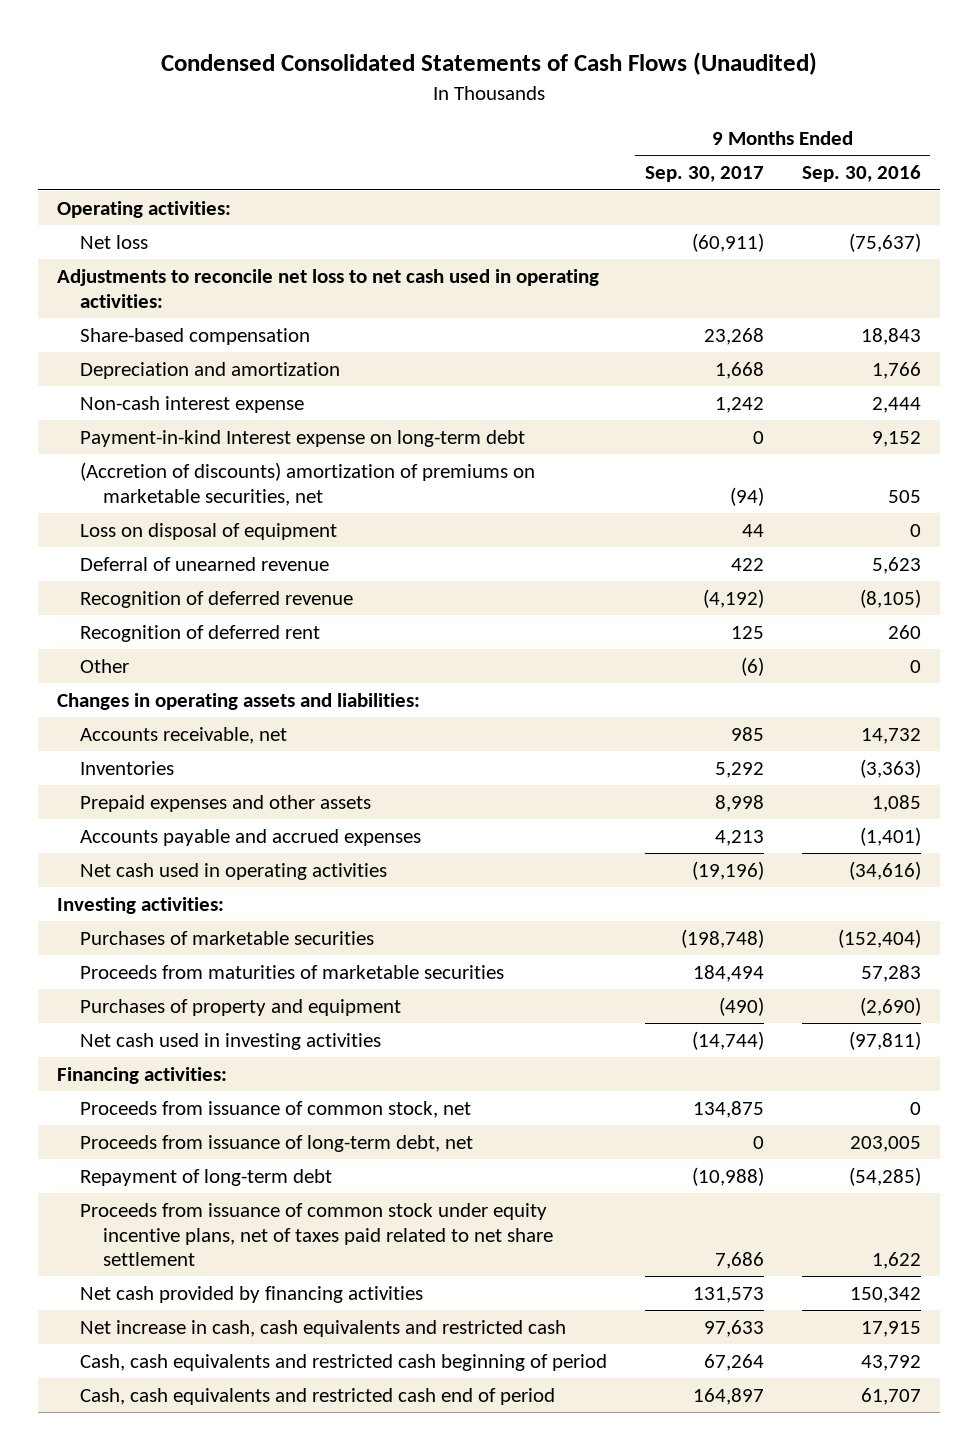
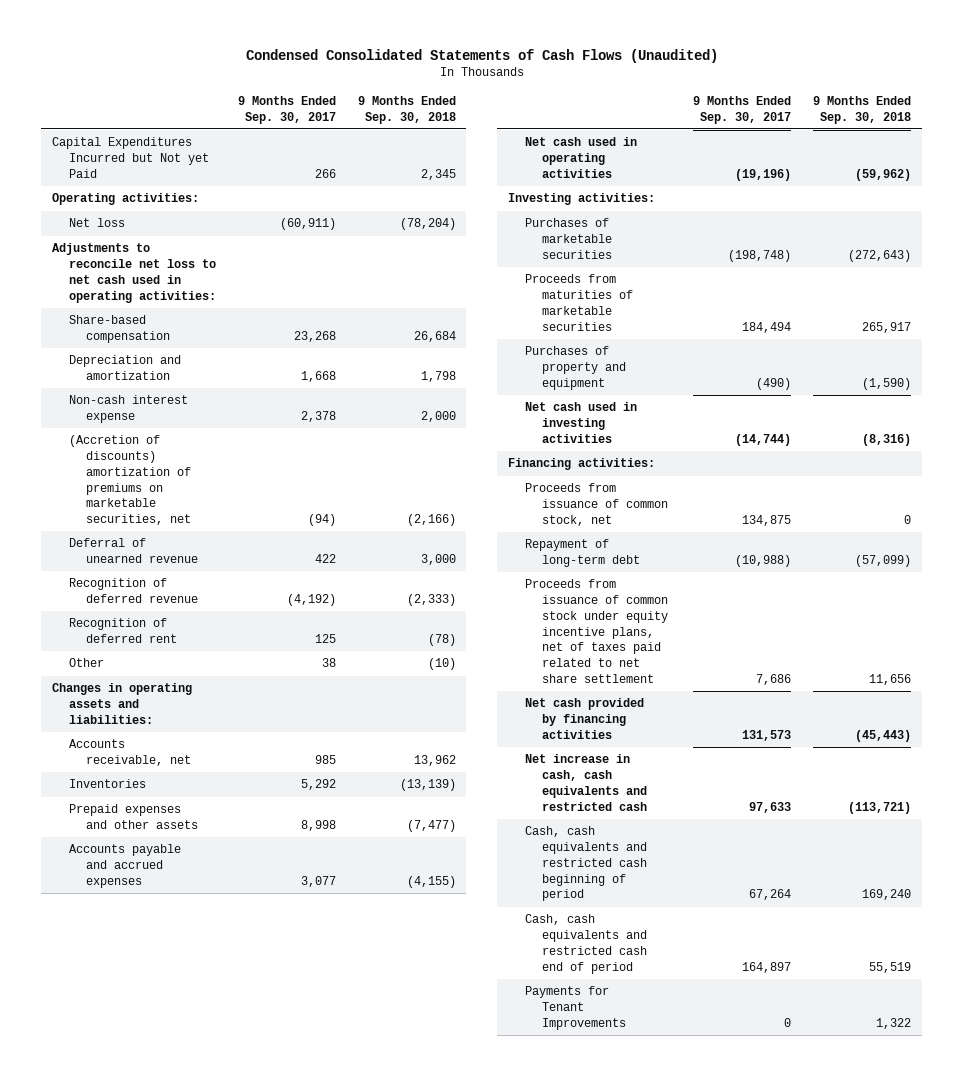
[801,165,921,183] Sep. 30, 2016 -> none
none -> [357,95,456,124] 9 Months Ended Sep. 30, 2018
none -> [51,137,210,178] Capital Expenditures Incurred but Not yet Paid
[79,430,525,448] Payment-in-kind Interest expense on long-term debt -> none
[714,397,764,414] 1,242 -> [300,411,336,423] 2,378
[79,523,337,541] Loss on disposal of equipment -> none
[740,657,764,677] (6) -> [321,658,336,668] 38
[714,830,764,847] 4,213 -> [300,875,336,887] 3,077
[79,1135,473,1153] Proceeds from issuance of long-term debt, net -> none
none -> [524,986,626,1030] Payments for Tenant Improvements

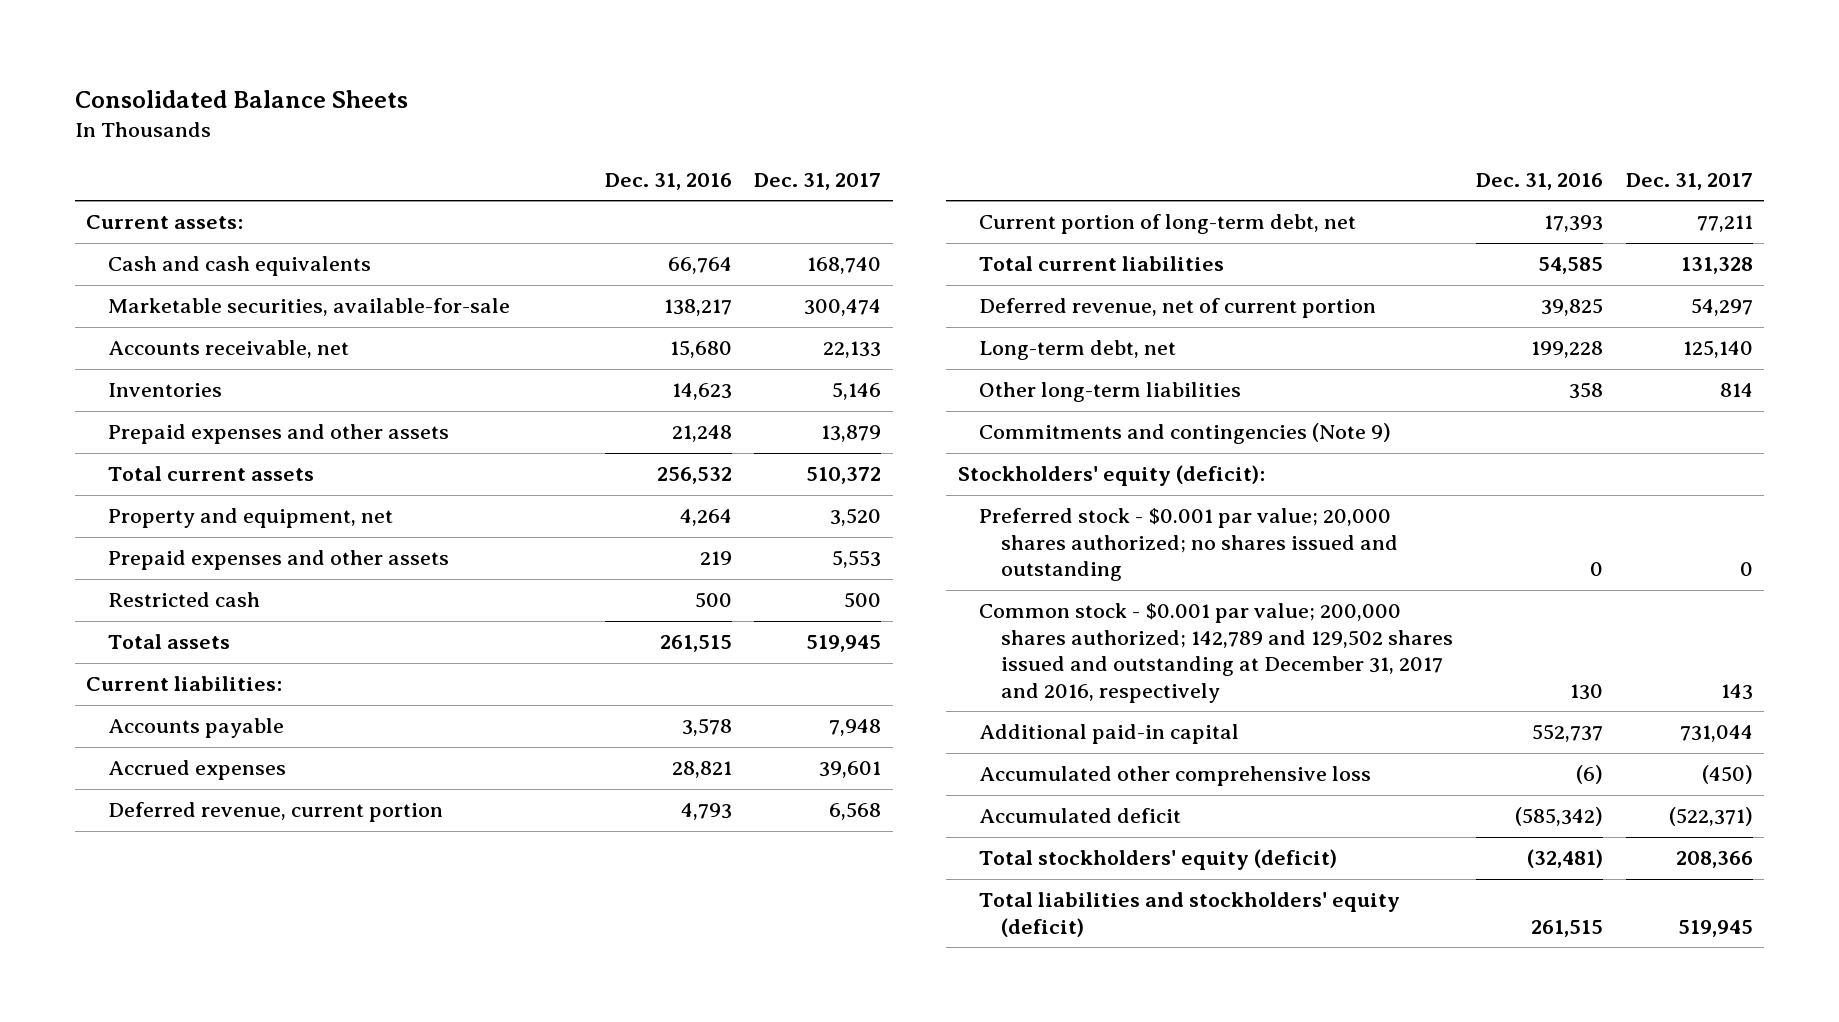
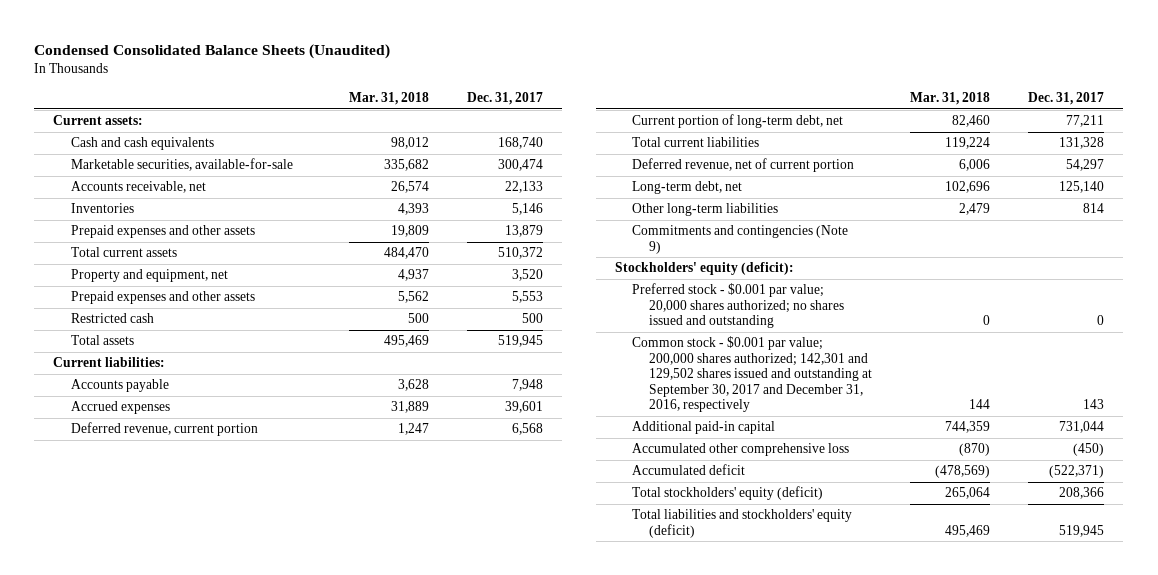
[74,90,408,109] Consolidated Balance Sheets -> [34,44,391,60] Condensed Consolidated Balance Sheets (Unaudited)
[604,172,732,190] Dec. 31, 2016 -> none
none -> [348,91,429,105] Mar. 31, 2018
[979,603,1454,704] Common stock - $0.001 par value; 200,000 shares authorized; 142,789 and 129,502 shares issued and outstanding at December 31, 2017 and 2016, respectively -> [631,336,872,413] Common stock - $0.001 par value; 200,000 shares authorized; 142,301 and 129,502 shares issued and outstanding at September 30, 2017 and December 31, 2016, respectively

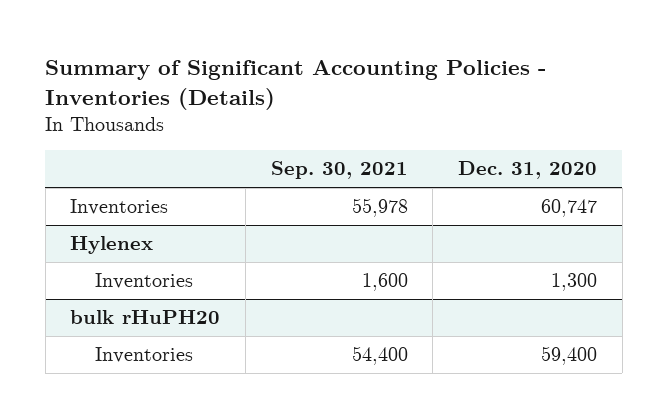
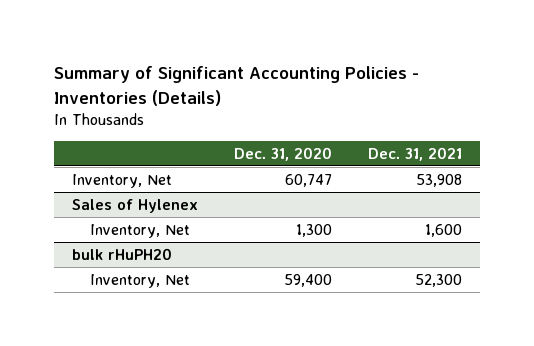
[270,161,408,180] Sep. 30, 2021 -> none
none -> [368,146,463,161] Dec. 31, 2021
[70,199,169,216] Inventories -> [72,173,173,188] Inventory, Net
[70,236,154,255] Hylenex -> [72,198,199,213] Sales of Hylenex
[95,273,194,290] Inventories -> [90,223,191,238] Inventory, Net
[95,347,194,364] Inventories -> [90,273,191,288] Inventory, Net

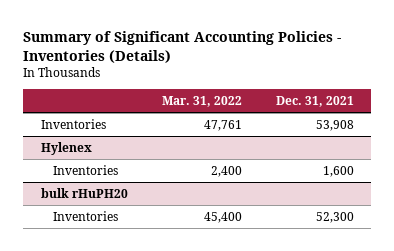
[234,146,333,161] Dec. 31, 2020 -> none
none -> [161,95,242,107] Mar. 31, 2022
[72,173,173,188] Inventory, Net -> [40,119,106,130] Inventories
[72,198,199,213] Sales of Hylenex -> [40,142,92,156] Hylenex
[90,223,191,238] Inventory, Net -> [53,165,119,176] Inventories
[90,273,191,288] Inventory, Net -> [53,211,119,222] Inventories

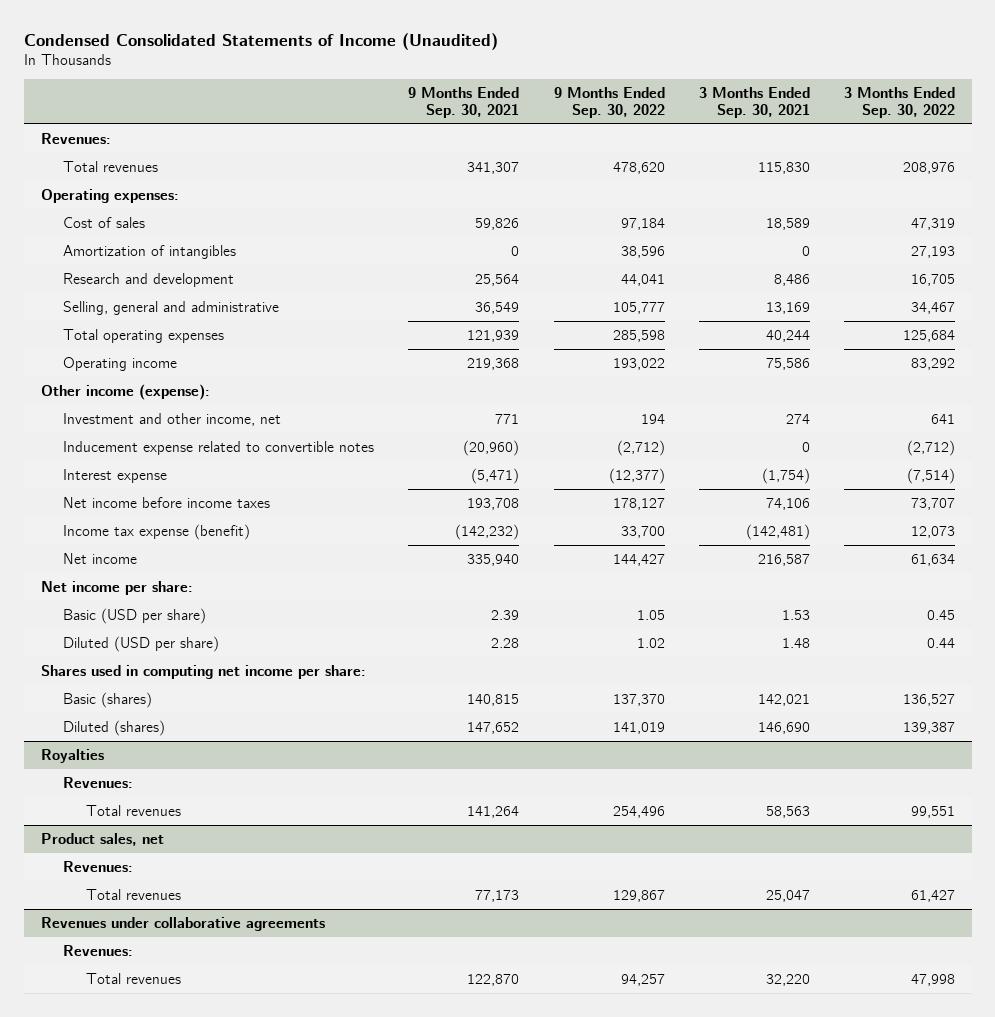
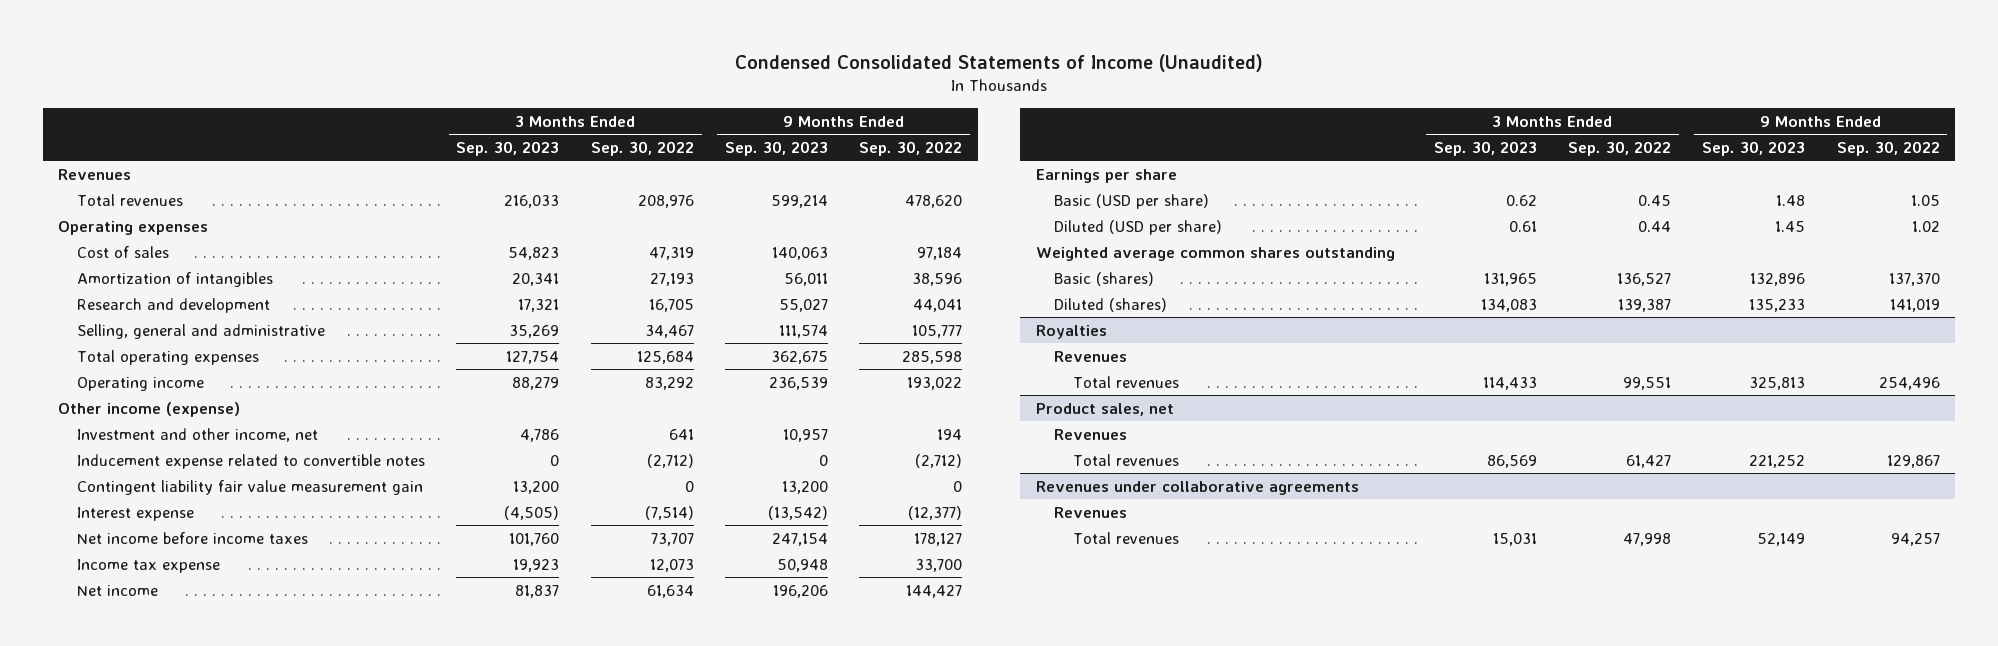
[408,86,520,119] 9 Months Ended Sep. 30, 2021 -> none
[698,86,810,119] 3 Months Ended Sep. 30, 2021 -> none
none -> [456,141,560,157] Sep. 30, 2023
none -> [725,141,829,157] Sep. 30, 2023
[40,132,111,144] Revenues: -> [58,168,132,180] Revenues
[40,188,179,203] Operating expenses: -> [58,220,209,235] Operating expenses
[40,383,210,400] Other income (expense): -> [58,401,241,417] Other income (expense)
none -> [77,479,424,495] Contingent liability fair value measurement gain
[63,523,251,540] Income tax expense (benefit) -> [77,558,221,573] Income tax expense
[40,580,193,595] Net income per share: -> [1035,168,1177,183] Earnings per share
[40,664,366,679] Shares used in computing net income per share: -> [1035,246,1395,261] Weighted average common shares outstanding
[63,776,134,788] Revenues: -> [1054,350,1128,362] Revenues
[63,860,134,872] Revenues: -> [1054,428,1128,440] Revenues
[63,944,134,956] Revenues: -> [1054,506,1128,518] Revenues

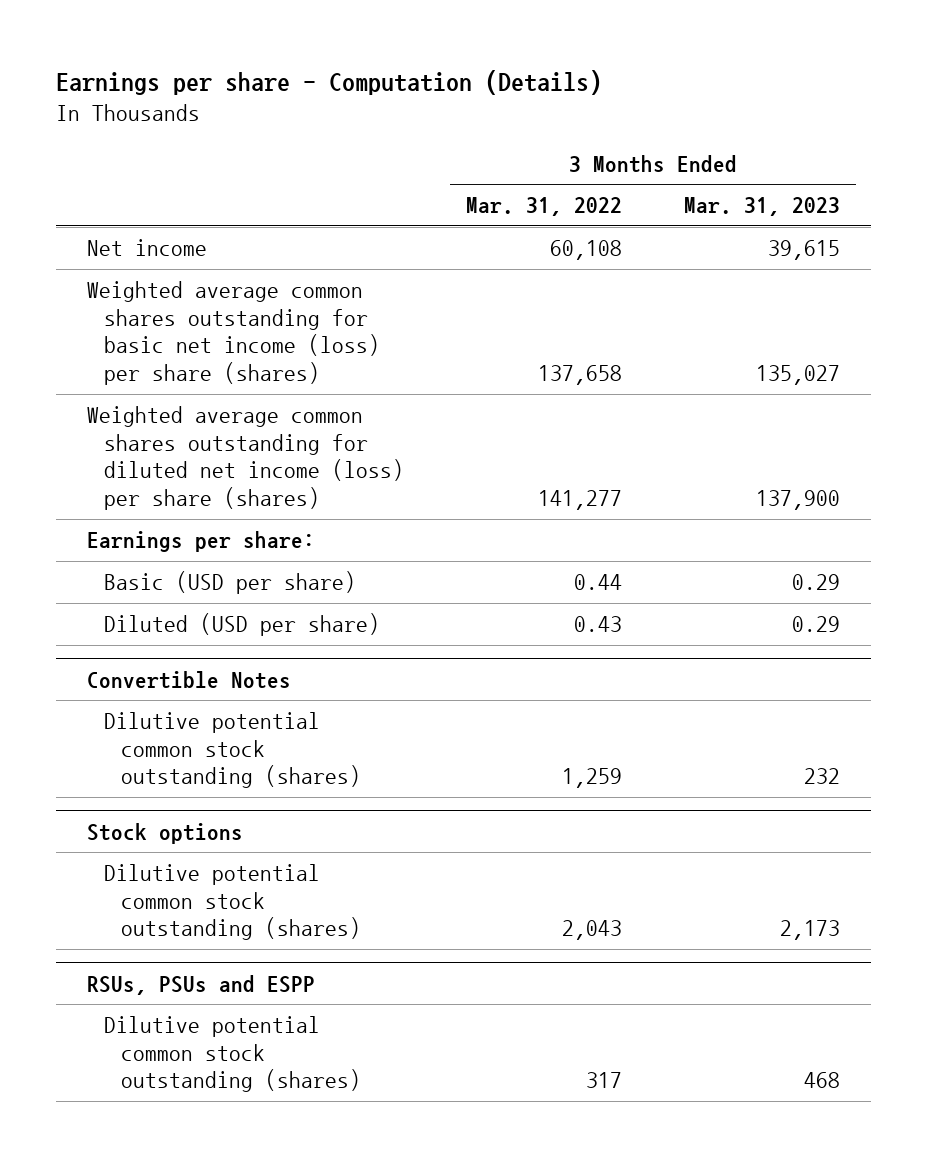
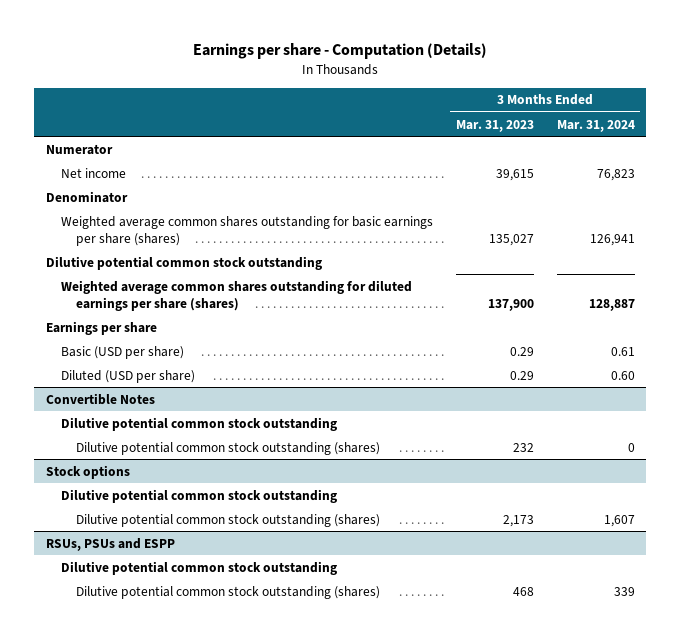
[465,197,622,217] Mar. 31, 2022 -> none
none -> [556,119,635,132] Mar. 31, 2024
none -> [45,143,113,155] Numerator
none -> [45,190,128,203] Denominator
[86,280,380,386] Weighted average common shares outstanding for basic net income (loss) per share (shares) -> [60,215,433,246] Weighted average common shares outstanding for basic earnings per share (shares)
none -> [45,255,322,270] Dilutive potential common stock outstanding
[86,405,404,511] Weighted average common shares outstanding for diluted net income (loss) per share (shares) -> [60,279,412,311] Weighted average common shares outstanding for diluted earnings per share (shares)
[86,530,315,552] Earnings per share: -> [45,320,157,335] Earnings per share
none -> [60,416,337,431] Dilutive potential common stock outstanding
none -> [60,488,337,503] Dilutive potential common stock outstanding
none -> [60,560,337,575] Dilutive potential common stock outstanding

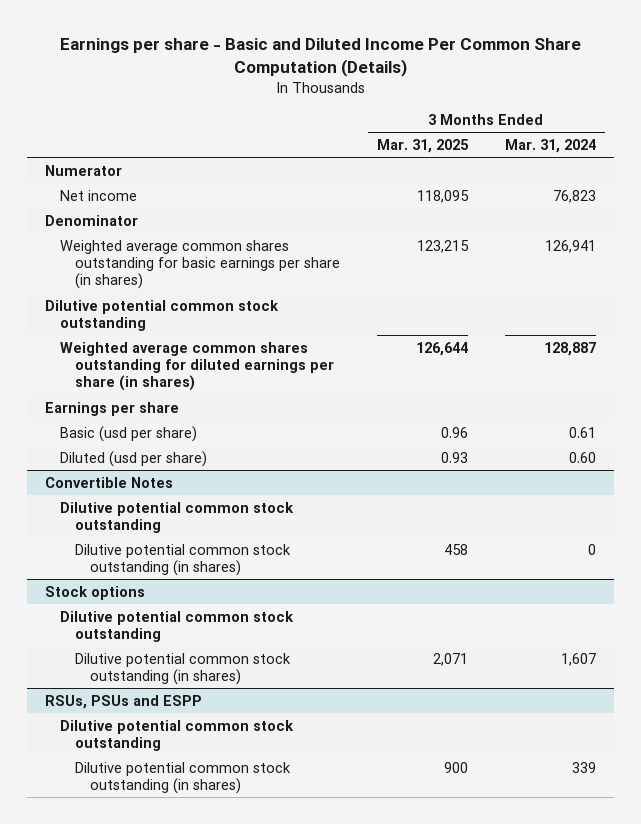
[193,43,488,60] Earnings per share - Computation (Details) -> [59,37,581,77] Earnings per share - Basic and Diluted Income Per Common Share Computation (Details)
[455,119,534,132] Mar. 31, 2023 -> none
none -> [376,138,469,153] Mar. 31, 2025
[60,215,433,246] Weighted average common shares outstanding for basic earnings per share (shares) -> [60,239,341,290] Weighted average common shares outstanding for basic earnings per share (in shares)
[60,279,412,311] Weighted average common shares outstanding for diluted earnings per share (shares) -> [60,341,335,392] Weighted average common shares outstanding for diluted earnings per share (in shares)
[60,345,184,359] Basic (USD per share) -> [60,425,198,442] Basic (usd per share)
[60,369,195,383] Diluted (USD per share) -> [60,450,208,467] Diluted (usd per share)
[75,441,380,455] Dilutive potential common stock outstanding (shares) -> [75,543,292,577] Dilutive potential common stock outstanding (in shares)
[75,513,380,527] Dilutive potential common stock outstanding (shares) -> [75,652,292,686] Dilutive potential common stock outstanding (in shares)
[75,585,380,599] Dilutive potential common stock outstanding (shares) -> [75,761,292,795] Dilutive potential common stock outstanding (in shares)

